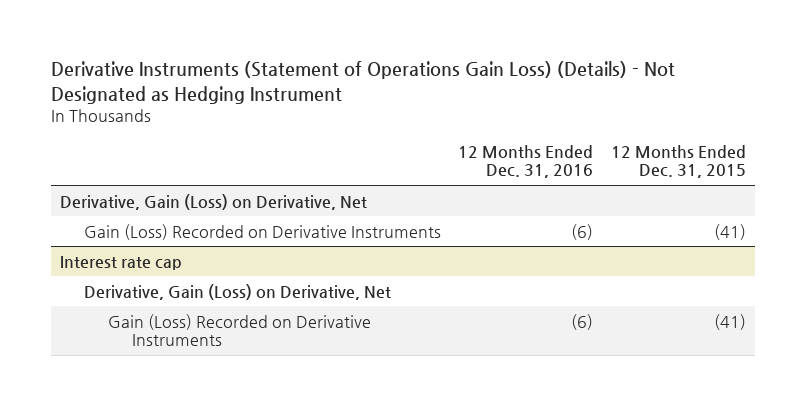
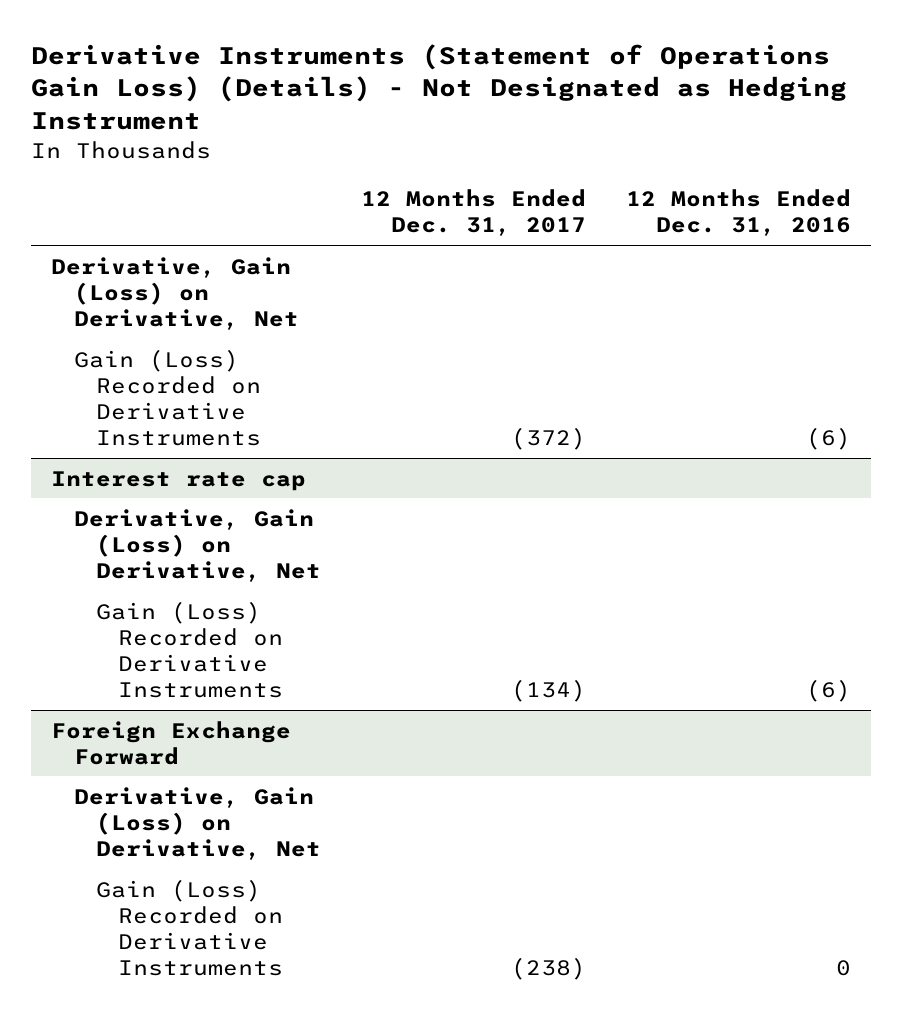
[611,145,747,179] 12 Months Ended Dec. 31, 2015 -> none
none -> [361,189,587,237] 12 Months Ended Dec. 31, 2017
none -> [51,720,292,765] Foreign Exchange Forward
none -> [73,786,321,860] Derivative, Gain (Loss) on Derivative, Net
none -> [95,878,284,976] Gain (Loss) Recorded on Derivative Instruments

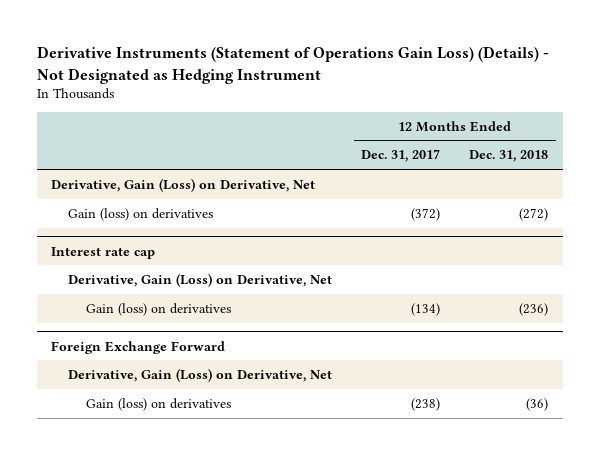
[626,189,852,237] 12 Months Ended Dec. 31, 2016 -> none
none -> [469,150,549,163] Dec. 31, 2018
[73,348,261,446] Gain (Loss) Recorded on Derivative Instruments -> [68,207,214,221] Gain (loss) on derivatives
[95,600,284,698] Gain (Loss) Recorded on Derivative Instruments -> [85,302,231,316] Gain (loss) on derivatives
[95,878,284,976] Gain (Loss) Recorded on Derivative Instruments -> [85,397,231,411] Gain (loss) on derivatives

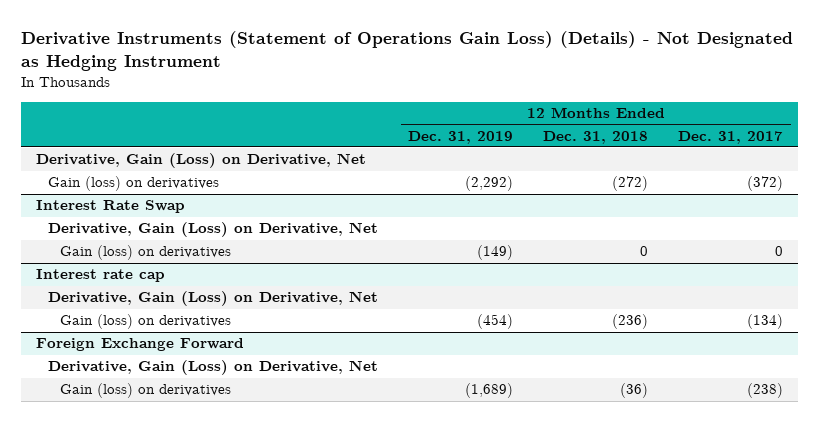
none -> [408,130,514,144] Dec. 31, 2019
none -> [35,200,185,214] Interest Rate Swap
none -> [48,222,379,238] Derivative, Gain (Loss) on Derivative, Net
none -> [60,245,232,261] Gain (loss) on derivatives

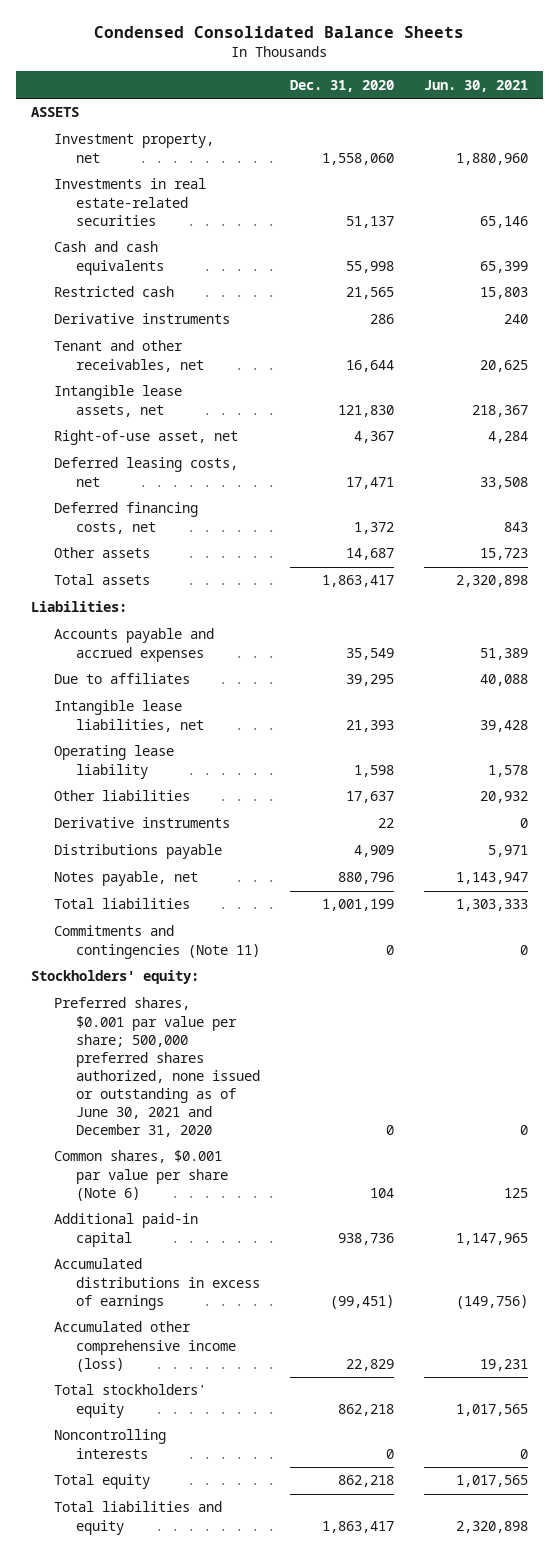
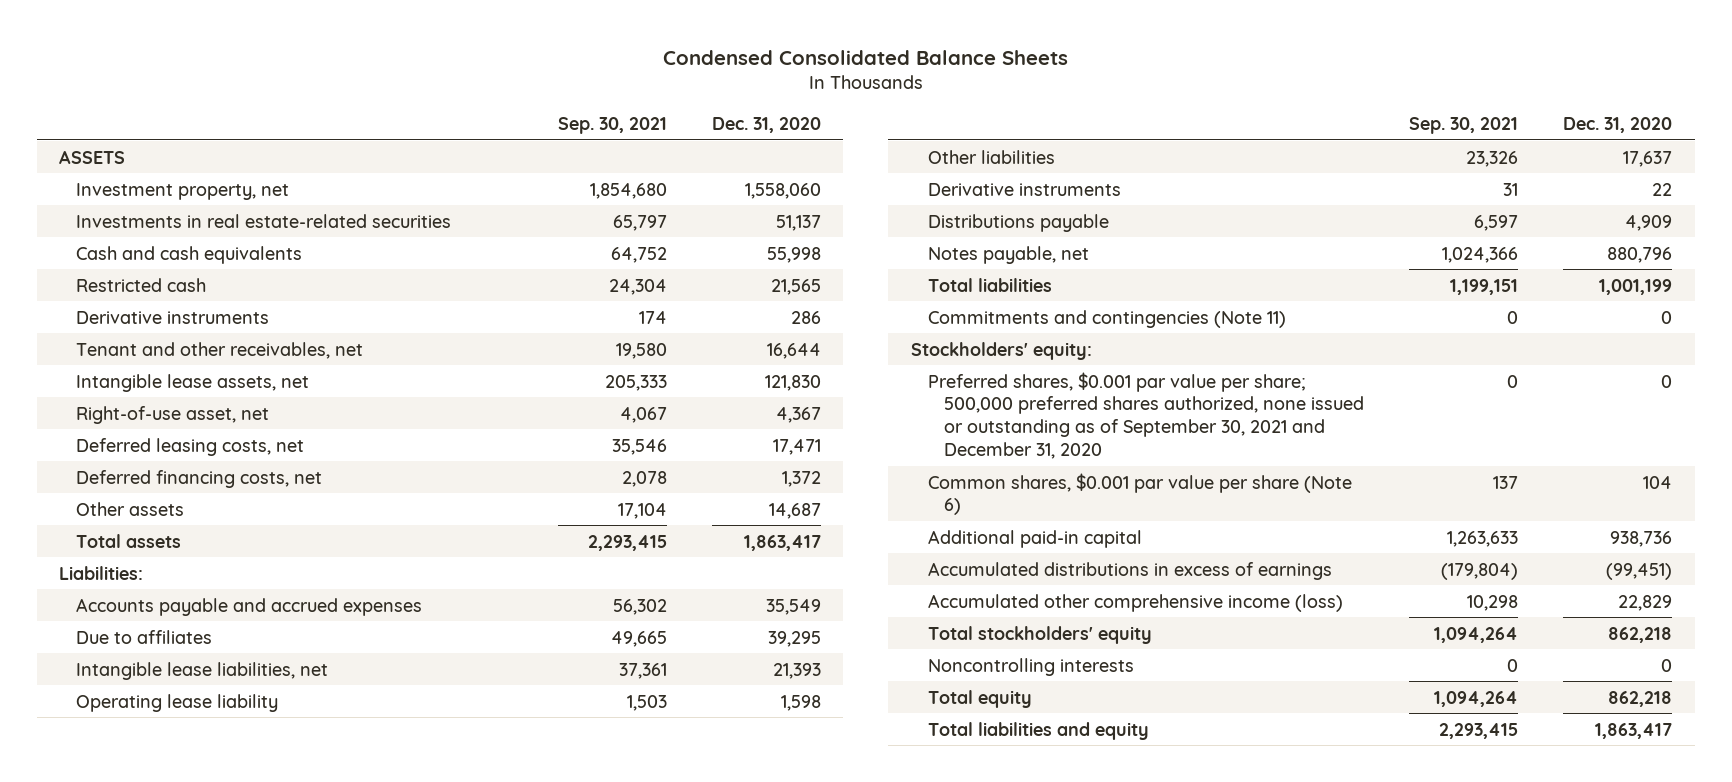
[423,79,528,92] Jun. 30, 2021 -> none
none -> [557,116,667,134] Sep. 30, 2021
[53,997,261,1138] Preferred shares, $0.001 par value per share; 500,000 preferred shares authorized, none issued or outstanding as of June 30, 2021 and December 31, 2020 -> [927,371,1365,460] Preferred shares, $0.001 par value per share; 500,000 preferred shares authorized, none issued or outstanding as of September 30, 2021 and December 31, 2020

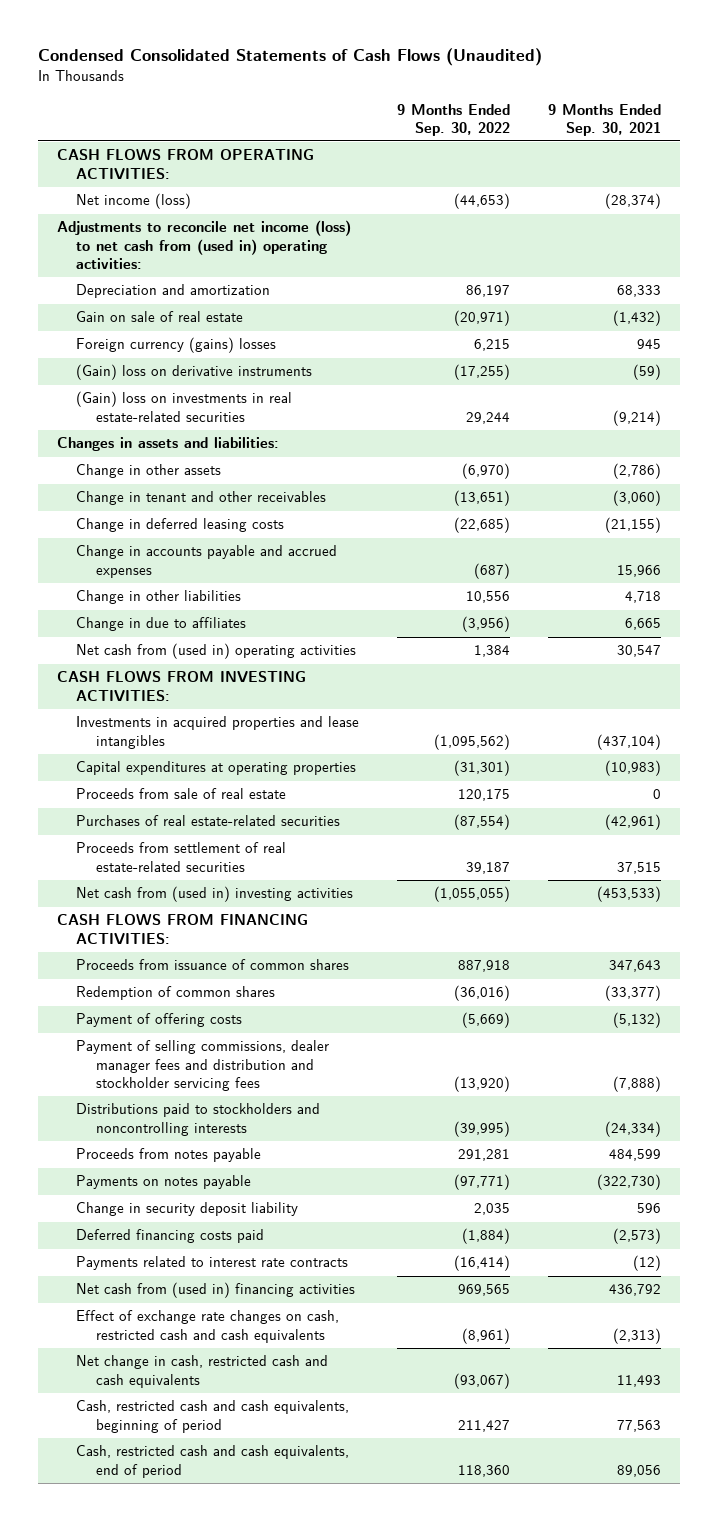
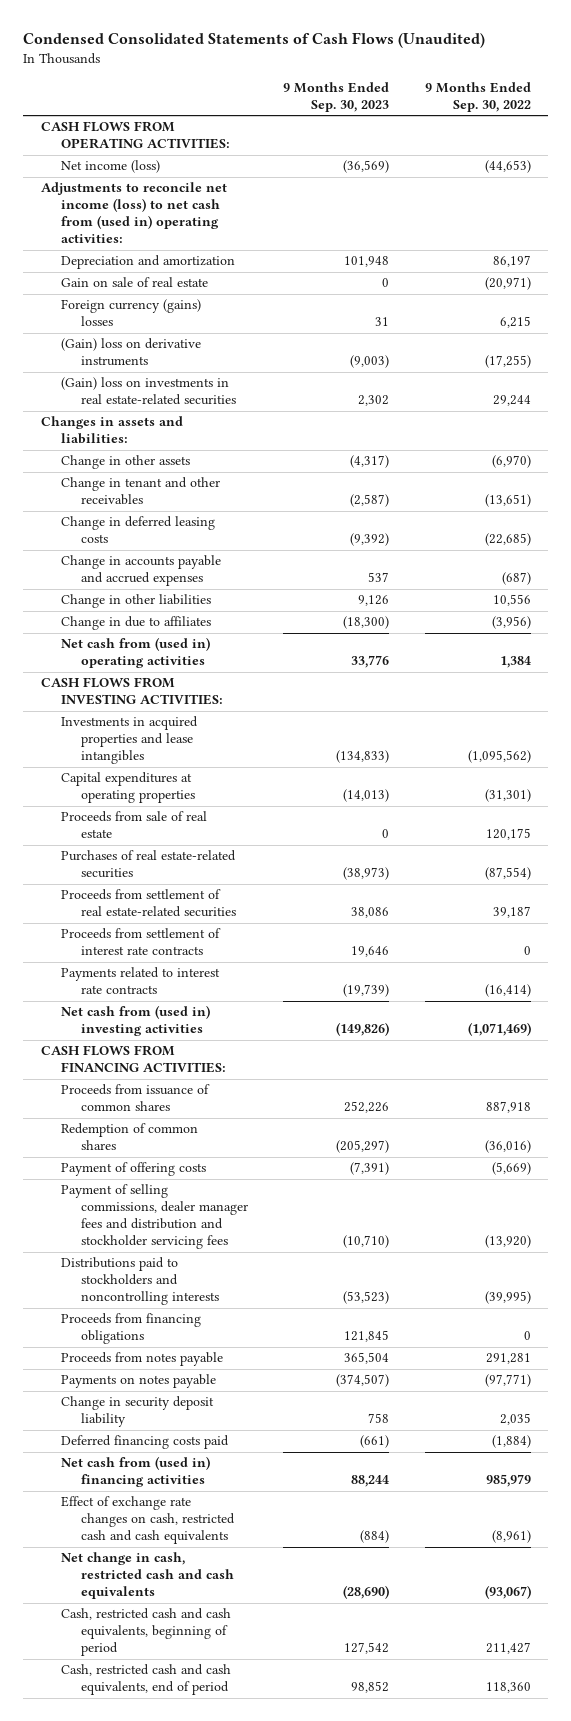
[548,103,662,136] 9 Months Ended Sep. 30, 2021 -> none
none -> [283,82,390,112] 9 Months Ended Sep. 30, 2023
none -> [60,928,221,956] Proceeds from settlement of interest rate contracts
[76,1256,349,1271] Payments related to interest rate contracts -> [60,967,220,995] Payments related to interest rate contracts
[434,886,511,903] (1,055,055) -> [467,1022,531,1037] (1,071,469)
none -> [60,1313,201,1345] Proceeds from financing obligations
[458,1284,511,1297] 969,565 -> [485,1474,531,1488] 985,979

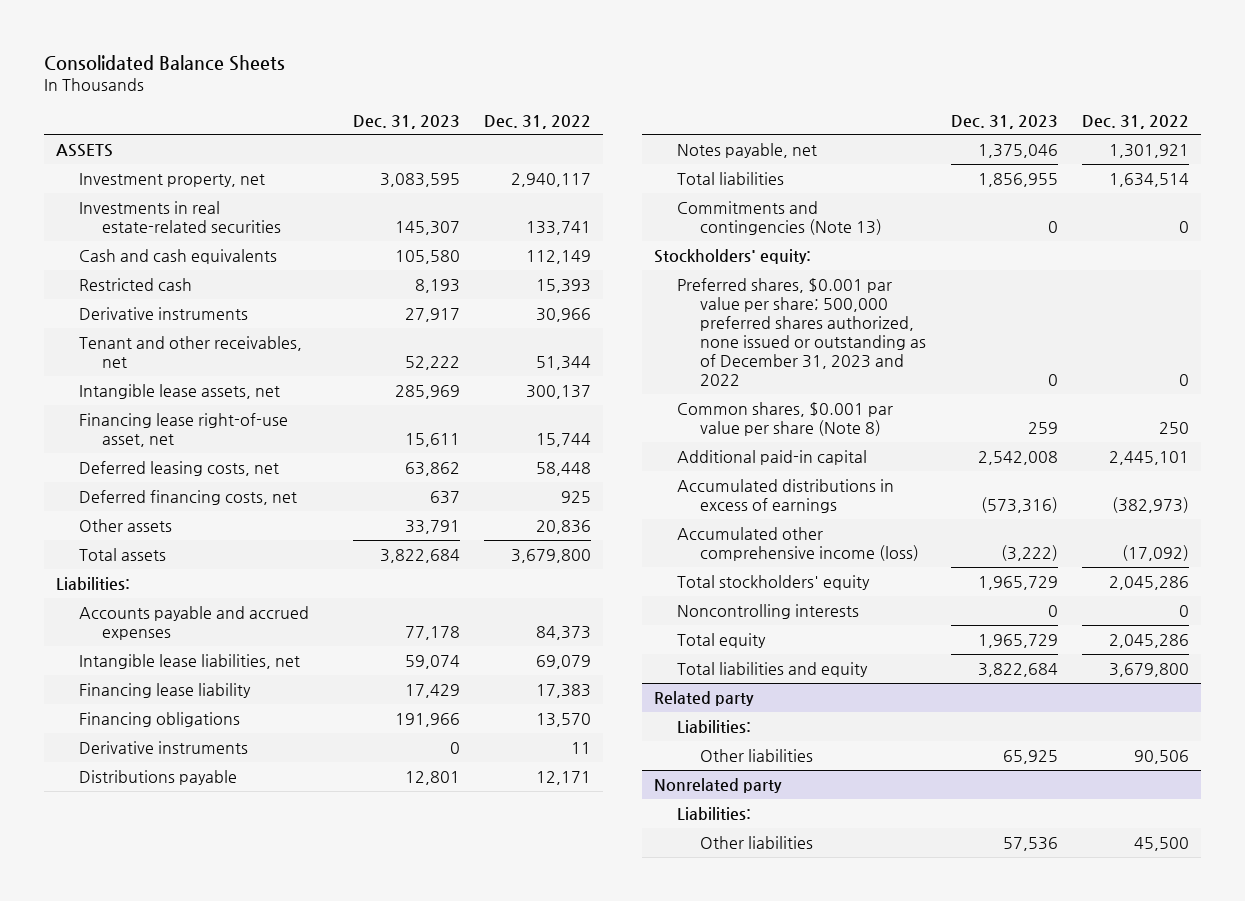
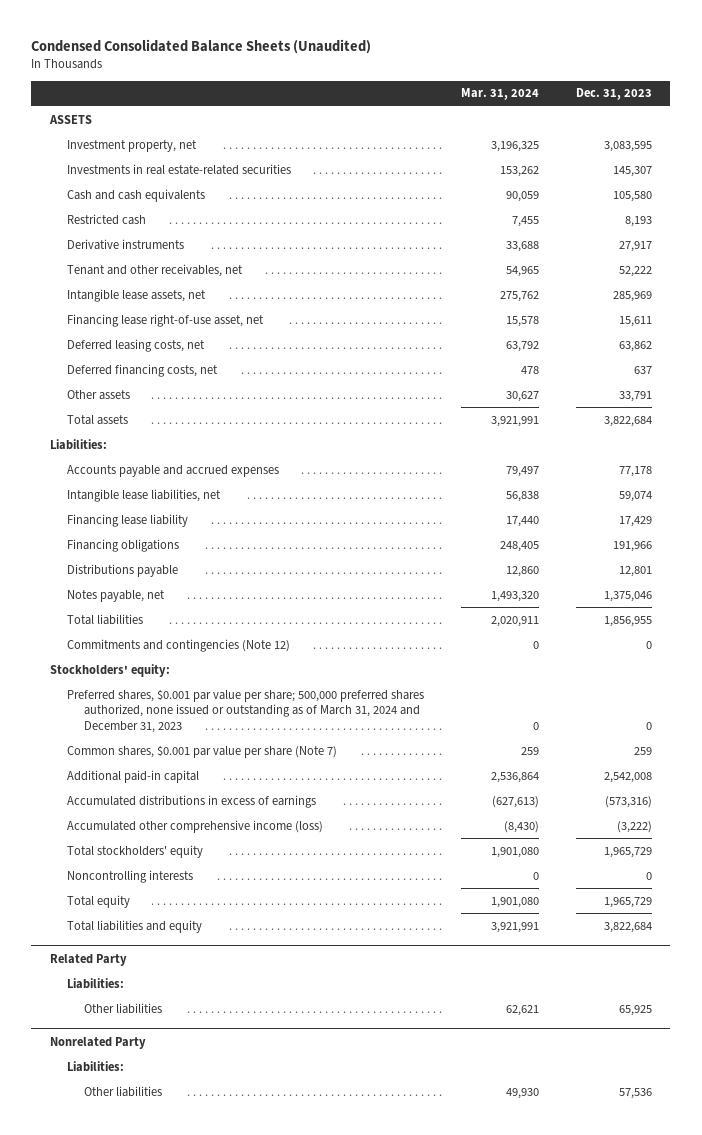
[44,54,286,71] Consolidated Balance Sheets -> [31,39,372,55] Condensed Consolidated Balance Sheets (Unaudited)
[483,114,591,129] Dec. 31, 2022 -> none
none -> [460,88,539,101] Mar. 31, 2024
[79,740,249,754] Derivative instruments -> none
[677,200,883,235] Commitments and contingencies (Note 13) -> [66,638,290,652] Commitments and contingencies (Note 12)
[677,277,927,386] Preferred shares, $0.001 par value per share; 500,000 preferred shares authorized, none issued or outstanding as of December 31, 2023 and 2022 -> [66,688,424,733] Preferred shares, $0.001 par value per share; 500,000 preferred shares authorized, none issued or outstanding as of March 31, 2024 and December 31, 2023
[677,401,894,436] Common shares, $0.001 par value per share (Note 8) -> [66,744,337,758] Common shares, $0.001 par value per share (Note 7)
[654,690,755,706] Related party -> [49,953,127,966] Related Party
[654,777,783,793] Nonrelated party -> [49,1036,146,1049] Nonrelated Party

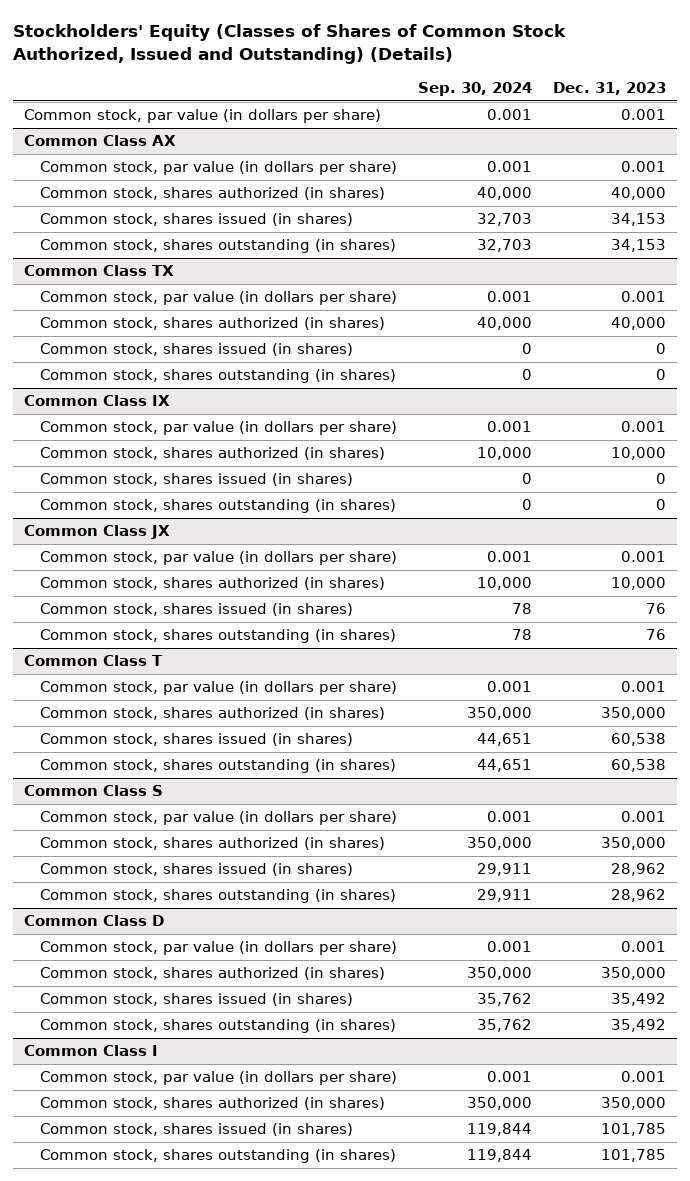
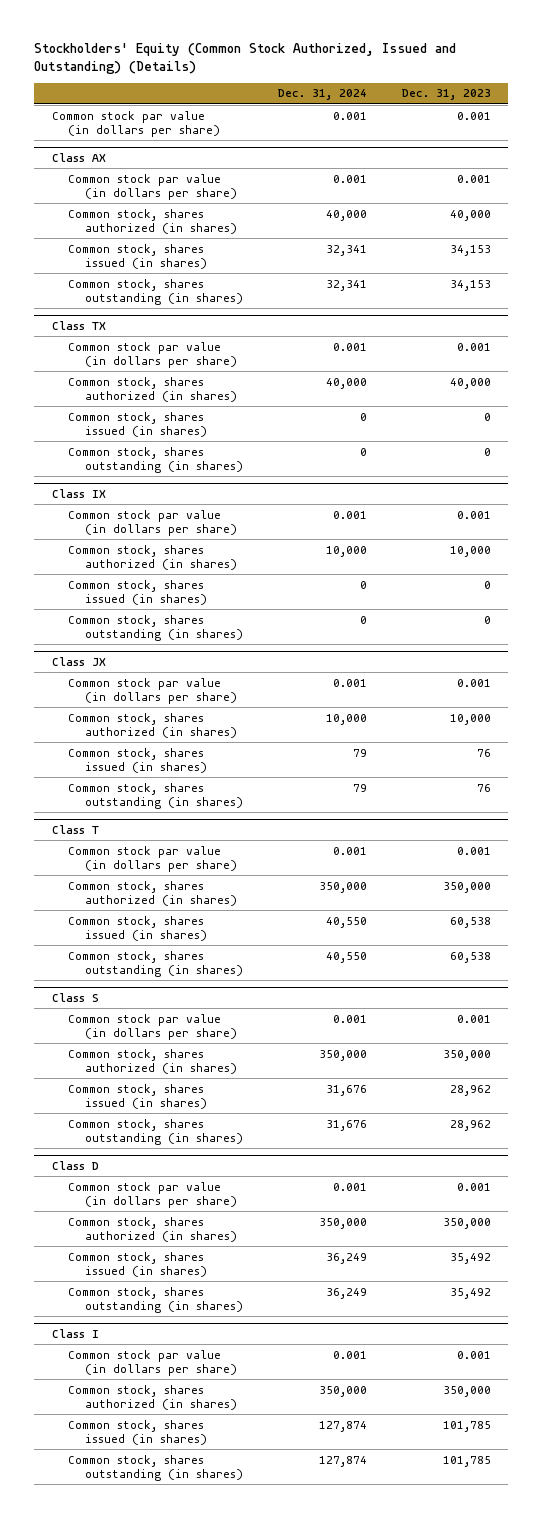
[13,23,567,64] Stockholders' Equity (Classes of Shares of Common Stock Authorized, Issued and Outstanding) (Details) -> [34,42,457,74] Stockholders' Equity (Common Stock Authorized, Issued and Outstanding) (Details)
[417,82,532,97] Sep. 30, 2024 -> none
none -> [278,89,368,101] Dec. 31, 2024
[24,109,382,124] Common stock, par value (in dollars per share) -> [51,110,221,137] Common stock par value (in dollars per share)
[24,135,177,147] Common Class AX -> [51,152,106,162] Class AX
[39,161,397,176] Common stock, par value (in dollars per share) -> [68,173,238,200] Common stock par value (in dollars per share)
[24,265,175,277] Common Class TX -> [51,320,106,330] Class TX
[39,291,397,306] Common stock, par value (in dollars per share) -> [68,341,238,368] Common stock par value (in dollars per share)
[24,395,171,407] Common Class IX -> [51,488,106,498] Class IX
[39,421,397,436] Common stock, par value (in dollars per share) -> [68,509,238,536] Common stock par value (in dollars per share)
[24,525,171,540] Common Class JX -> [51,656,106,666] Class JX
[39,551,397,566] Common stock, par value (in dollars per share) -> [68,677,238,704] Common stock par value (in dollars per share)
[24,655,164,667] Common Class T -> [51,824,99,834] Class T
[39,681,397,696] Common stock, par value (in dollars per share) -> [68,845,238,872] Common stock par value (in dollars per share)
[24,785,164,797] Common Class S -> [51,992,99,1002] Class S
[39,811,397,826] Common stock, par value (in dollars per share) -> [68,1013,238,1040] Common stock par value (in dollars per share)
[24,915,165,927] Common Class D -> [51,1160,99,1170] Class D
[39,941,397,956] Common stock, par value (in dollars per share) -> [68,1181,238,1208] Common stock par value (in dollars per share)
[24,1045,159,1057] Common Class I -> [51,1328,99,1338] Class I
[39,1071,397,1086] Common stock, par value (in dollars per share) -> [68,1349,238,1376] Common stock par value (in dollars per share)

